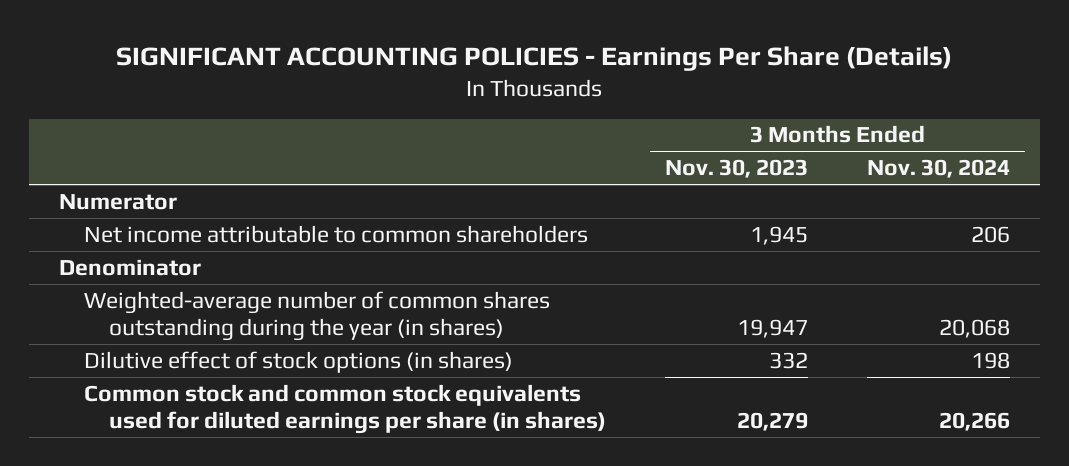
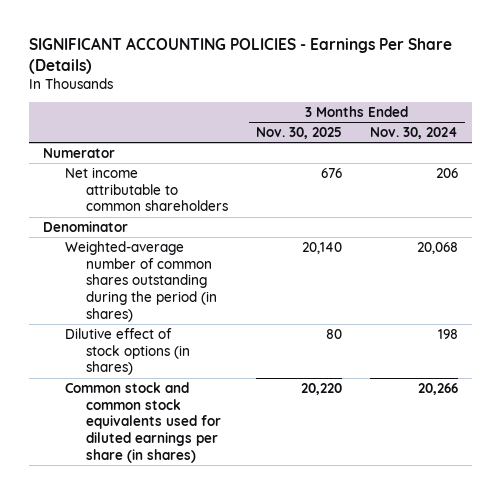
[665,159,809,179] Nov. 30, 2023 -> none
none -> [256,127,343,140] Nov. 30, 2025
[83,290,550,341] Weighted-average number of common shares outstanding during the year (in shares) -> [64,240,217,322] Weighted-average number of common shares outstanding during the period (in shares)

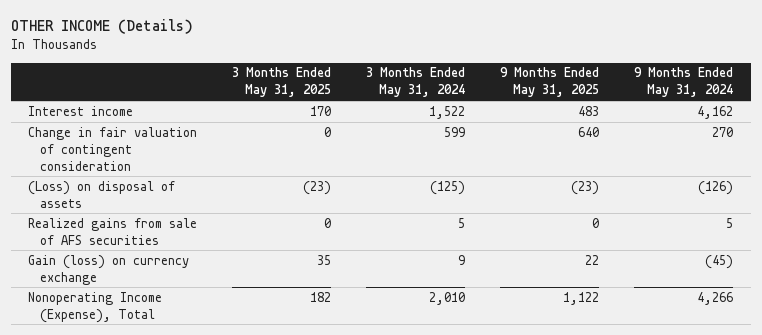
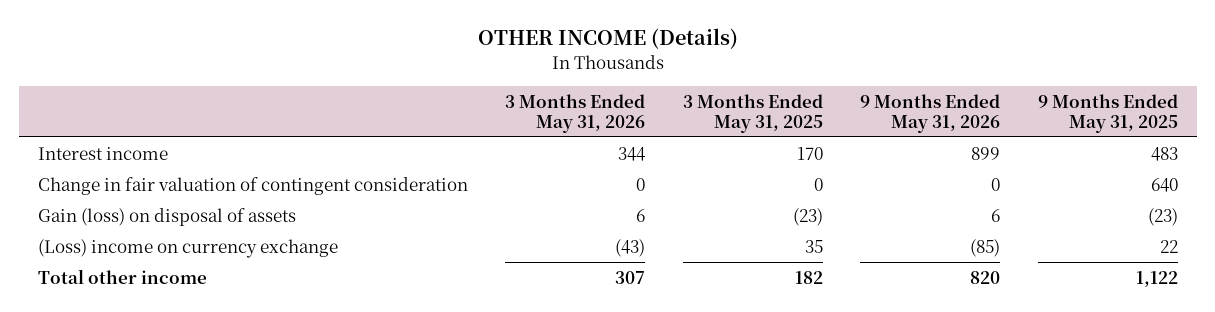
[366,67,466,98] 3 Months Ended May 31, 2024 -> none
[634,67,734,98] 9 Months Ended May 31, 2024 -> none
none -> [505,93,646,133] 3 Months Ended May 31, 2026
none -> [860,93,1001,133] 9 Months Ended May 31, 2026
[28,217,198,245] Realized gains from sale of AFS securities -> none
[28,180,176,208] (Loss) on disposal of assets -> [37,207,296,226] Gain (loss) on disposal of assets
[28,254,190,285] Gain (loss) on currency exchange -> [37,238,338,258] (Loss) income on currency exchange
[28,291,163,323] Nonoperating Income (Expense), Total -> [37,268,207,284] Total other income

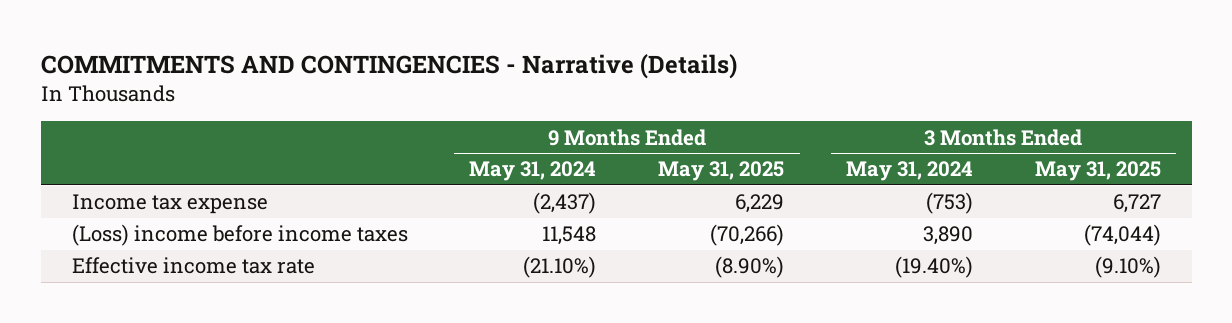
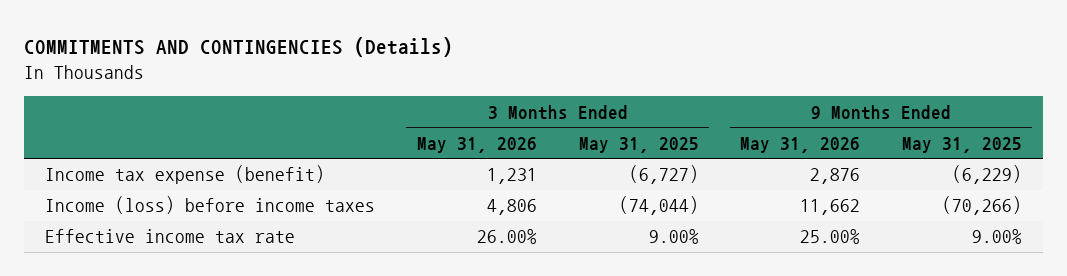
[40,53,737,79] COMMITMENTS AND CONTINGENCIES - Narrative (Details) -> [24,37,454,58] COMMITMENTS AND CONTINGENCIES (Details)
[469,161,597,182] May 31, 2024 -> none
[846,161,974,182] May 31, 2024 -> none
none -> [416,136,537,153] May 31, 2026
none -> [740,136,861,153] May 31, 2026
[71,194,268,215] Income tax expense -> [45,165,326,185] Income tax expense (benefit)
[735,194,785,214] 6,229 -> [951,165,1022,185] (6,229)
[1112,194,1161,214] 6,727 -> [628,165,699,185] (6,727)
[71,224,408,247] (Loss) income before income taxes -> [45,196,376,215] Income (loss) before income taxes
[715,256,785,279] (8.90%) -> [971,229,1022,245] 9.00%
[1094,256,1161,279] (9.10%) -> [648,229,699,245] 9.00%

